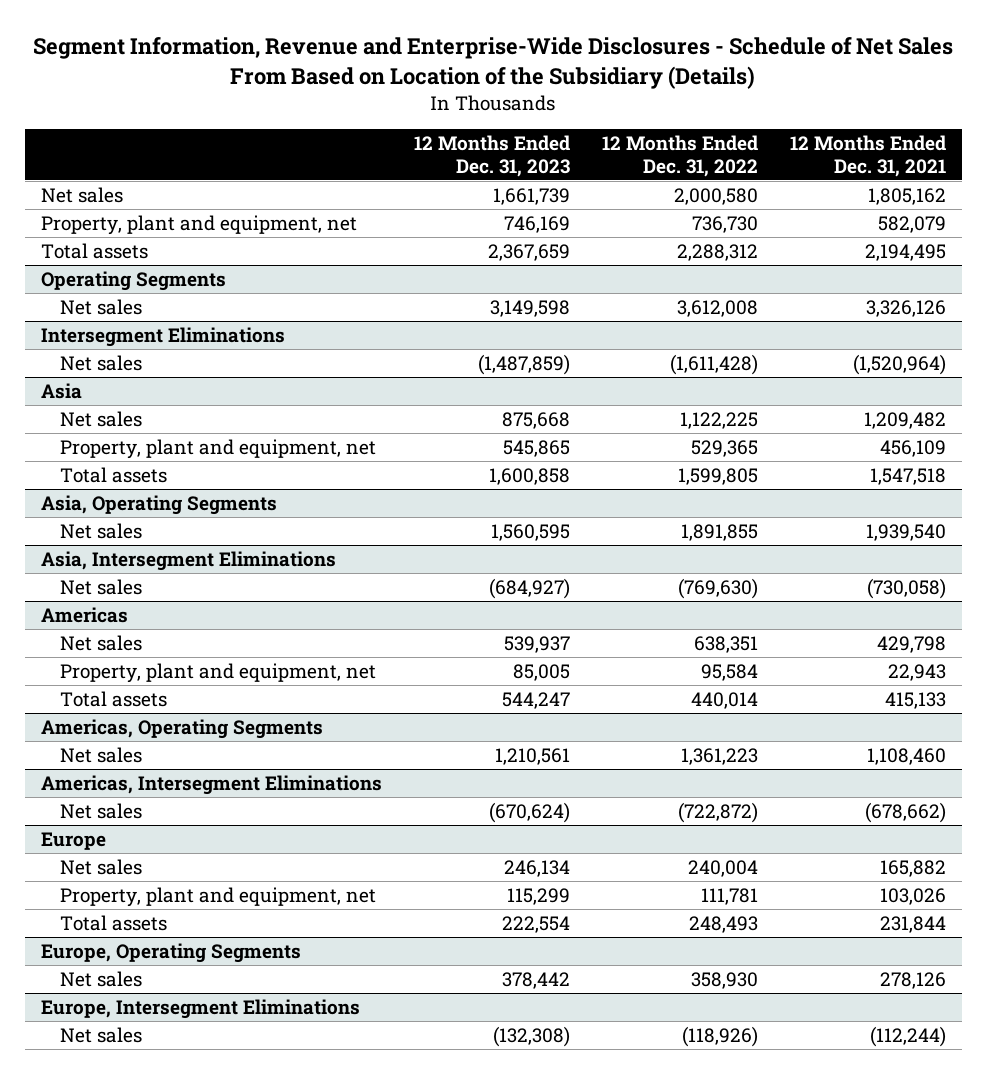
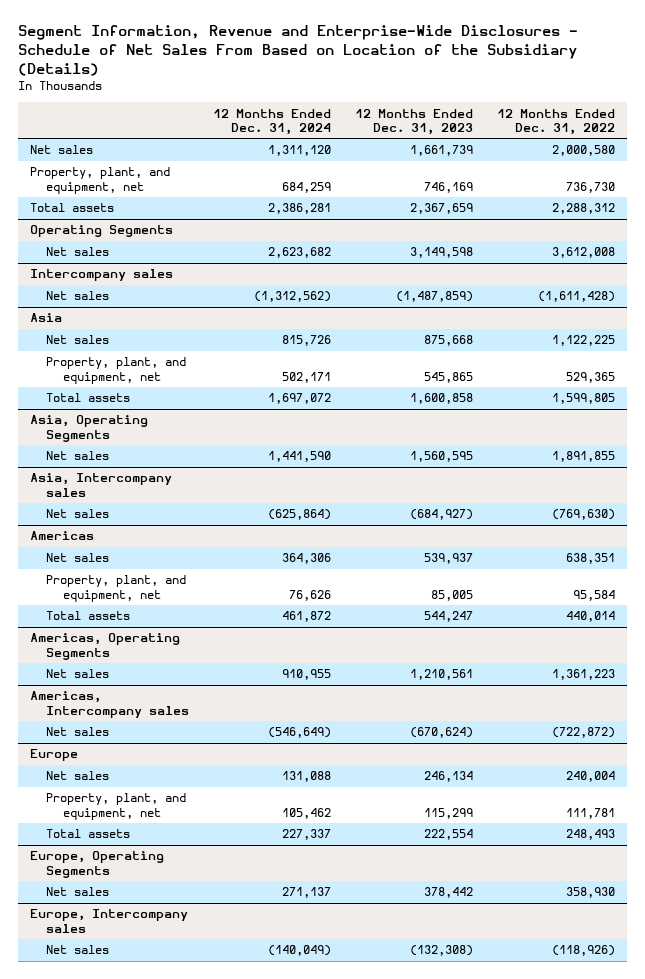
[790,135,947,177] 12 Months Ended Dec. 31, 2021 -> none
none -> [213,108,332,136] 12 Months Ended Dec. 31, 2024
[40,214,357,235] Property, plant and equipment, net -> [29,167,170,194] Property, plant, and equipment, net
[40,326,285,347] Intersegment Eliminations -> [29,269,173,282] Intercompany sales
[59,438,376,459] Property, plant and equipment, net -> [46,357,187,384] Property, plant, and equipment, net
[40,550,336,571] Asia, Intersegment Eliminations -> none
none -> [29,473,172,497] Asia, Intercompany sales
[59,662,376,683] Property, plant and equipment, net -> [46,575,187,602] Property, plant, and equipment, net
[40,774,382,795] Americas, Intersegment Eliminations -> none
none -> [29,691,190,718] Americas, Intercompany sales
[59,886,376,907] Property, plant and equipment, net -> [46,793,187,820] Property, plant, and equipment, net
[40,998,360,1019] Europe, Intersegment Eliminations -> none
none -> [29,909,188,933] Europe, Intercompany sales

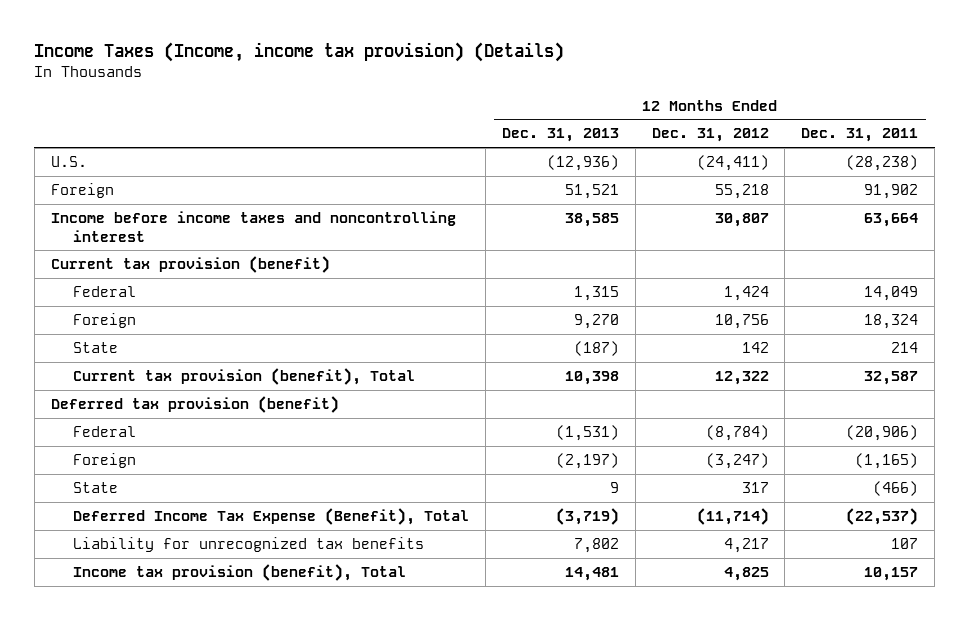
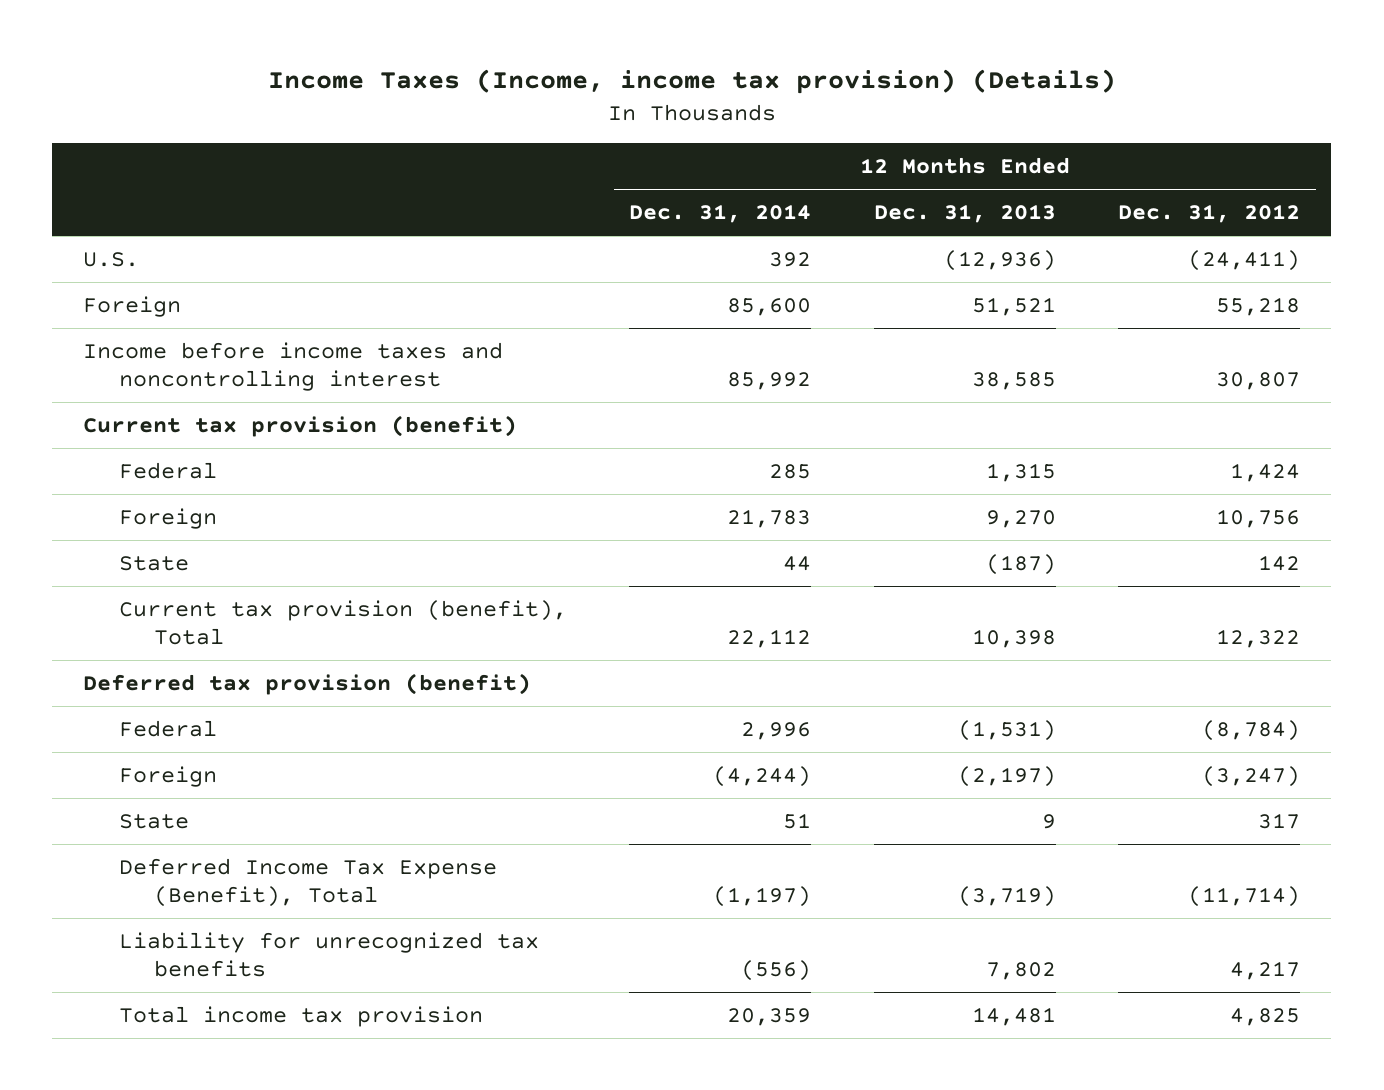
[801,128,919,143] Dec. 31, 2011 -> none
none -> [629,204,812,224] Dec. 31, 2014
[73,564,407,582] Income tax provision (benefit), Total -> [118,1005,483,1027] Total income tax provision

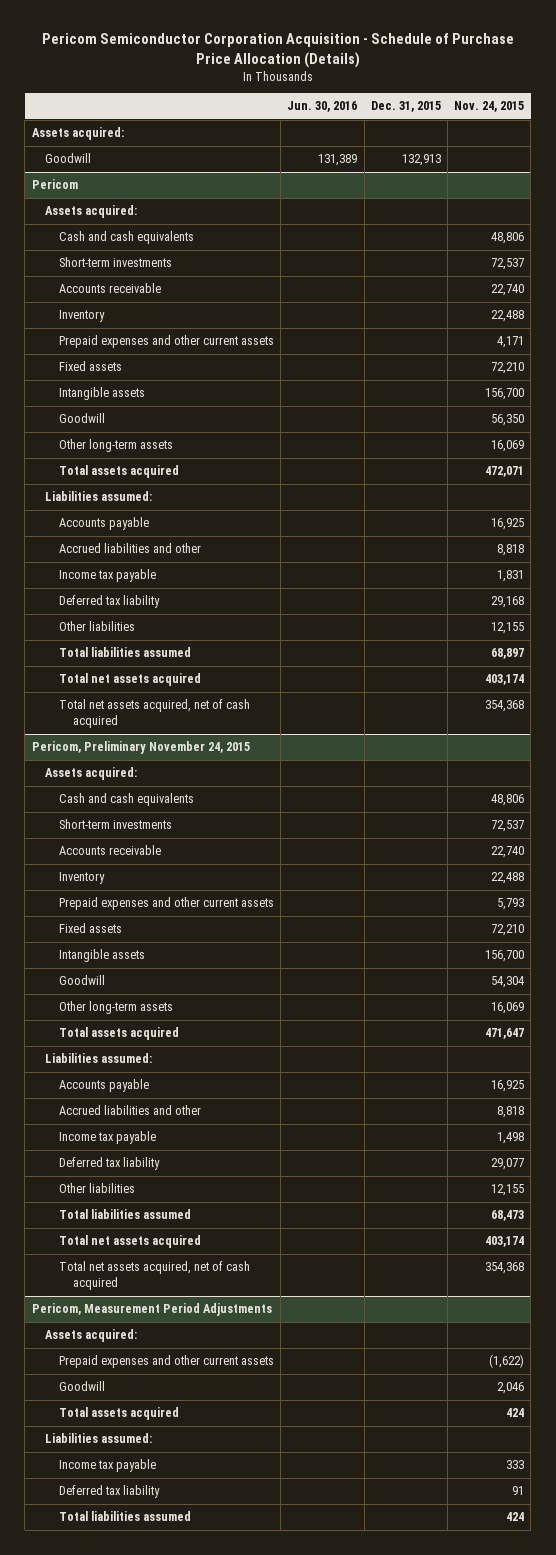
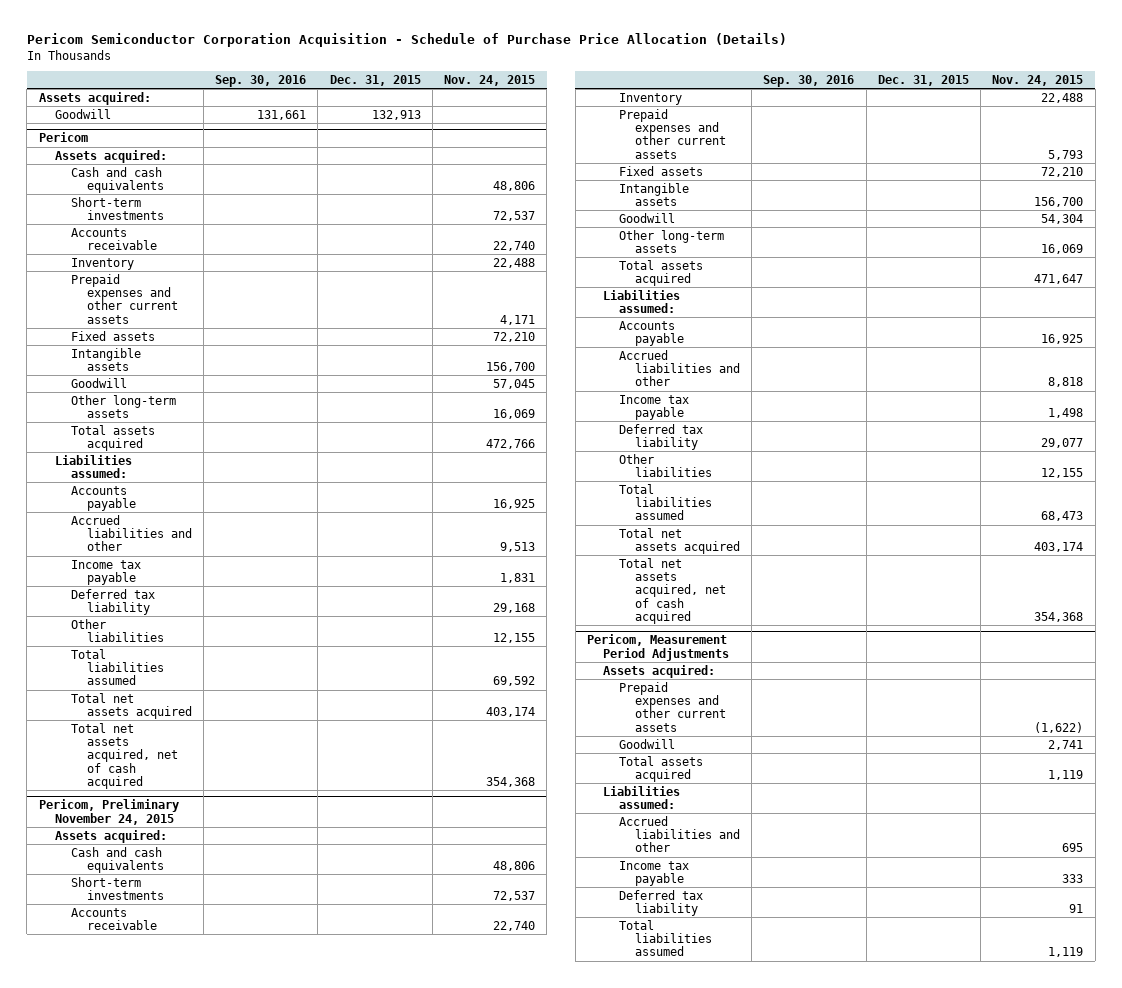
[287,101,358,113] Jun. 30, 2016 -> none
none -> [215,74,307,87] Sep. 30, 2016
[491,414,525,427] 56,350 -> [493,378,536,389] 57,045
[485,466,525,478] 472,071 -> [486,438,536,449] 472,766
[497,544,525,557] 8,818 -> [500,542,536,553] 9,513
[491,648,525,660] 68,897 -> [493,676,536,687] 69,592
[497,1382,525,1395] 2,046 -> [1048,739,1084,750] 2,741
[506,1408,525,1418] 424 -> [1048,769,1084,780] 1,119
none -> [618,815,740,853] Accrued liabilities and other
[506,1512,525,1522] 424 -> [1048,947,1084,958] 1,119

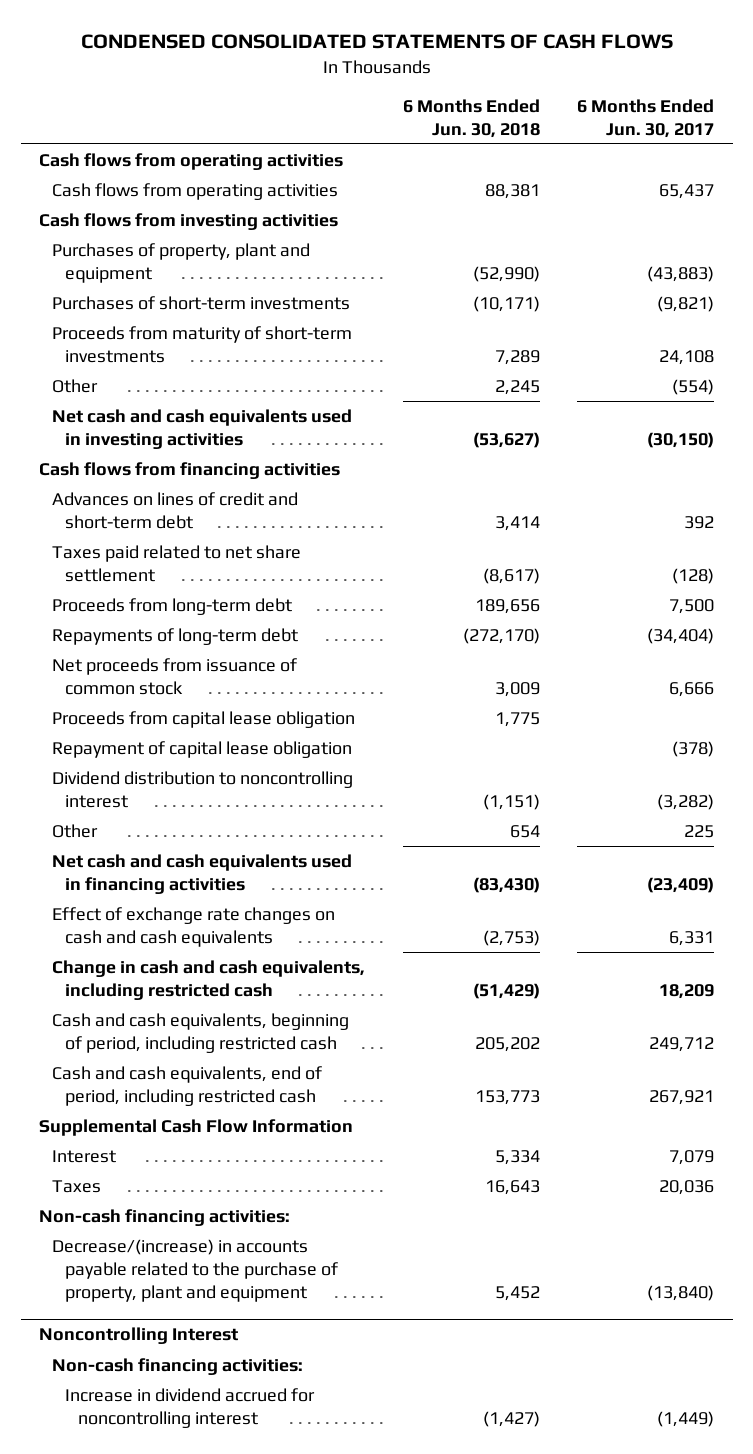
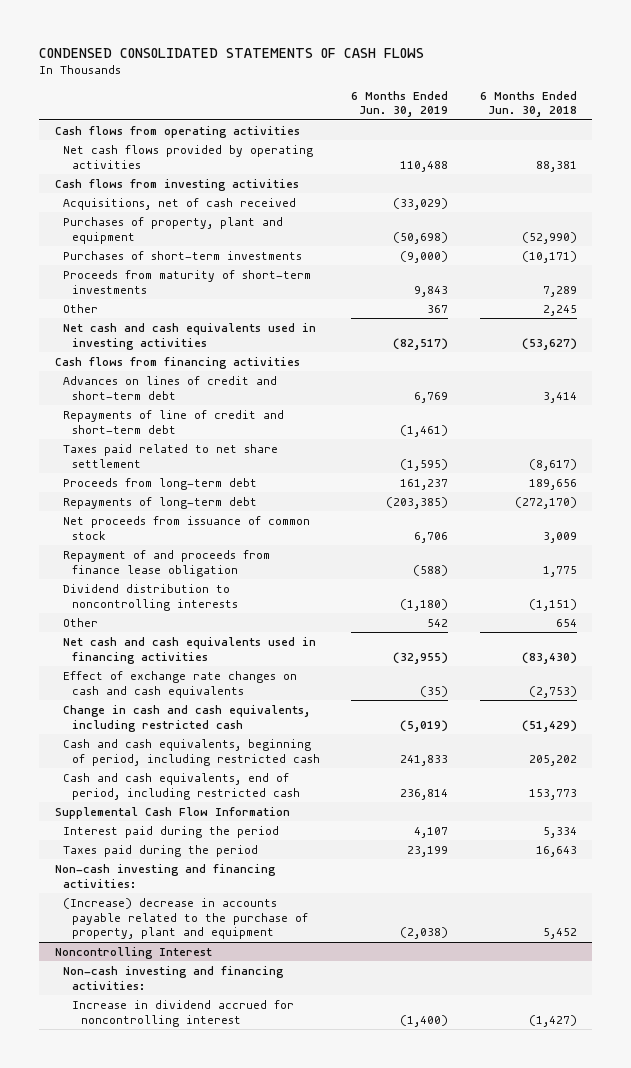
[577,98,715,138] 6 Months Ended Jun. 30, 2017 -> none
none -> [351,90,449,118] 6 Months Ended Jun. 30, 2019
[52,182,339,200] Cash flows from operating activities -> [63,144,314,169] Net cash flows provided by operating activities
none -> [63,197,297,210] Acquisitions, net of cash received
none -> [63,409,285,434] Repayments of line of credit and short-term debt
[52,740,353,758] Repayment of capital lease obligation -> none
[52,710,356,728] Proceeds from capital lease obligation -> [63,549,271,577] Repayment of and proceeds from finance lease obligation
[52,770,354,809] Dividend distribution to noncontrolling interest -> [63,583,239,611] Dividend distribution to noncontrolling interests
[52,1149,117,1163] Interest -> [63,825,280,838] Interest paid during the period
[52,1179,102,1193] Taxes -> [63,844,259,857] Taxes paid during the period
[39,1208,291,1226] Non-cash financing activities: -> [54,863,276,888] Non-cash investing and financing activities:
[52,1238,339,1303] Decrease/(increase) in accounts payable related to the purchase of property, plant and equipment -> [63,897,309,940] (Increase) decrease in accounts payable related to the purchase of property, plant and equipment
[52,1357,304,1375] Non-cash financing activities: -> [63,965,285,990] Non-cash investing and financing activities:

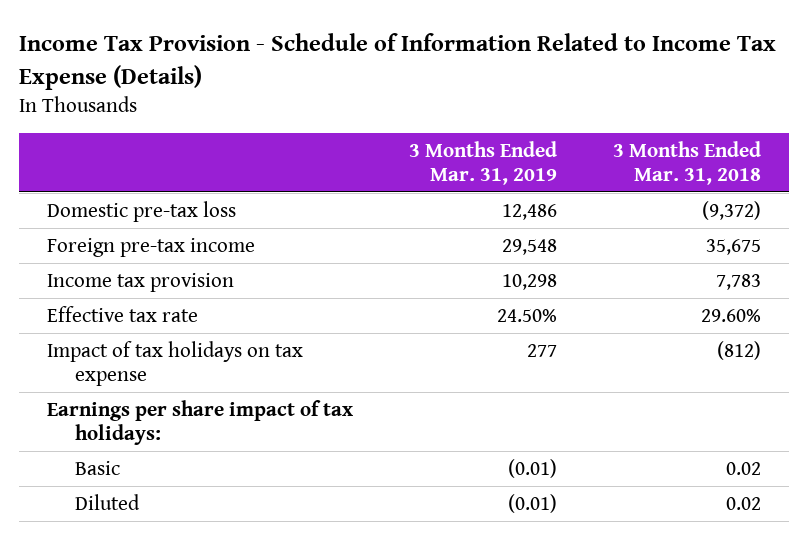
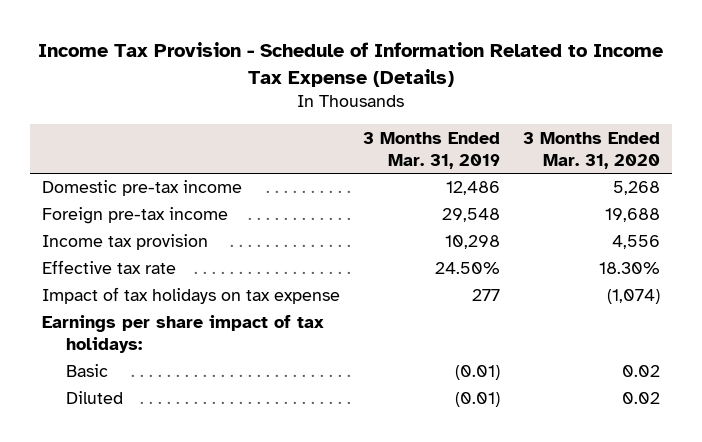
[612,140,761,185] 3 Months Ended Mar. 31, 2018 -> none
none -> [523,131,661,169] 3 Months Ended Mar. 31, 2020
[46,200,236,222] Domestic pre-tax loss -> [41,180,242,197] Domestic pre-tax income

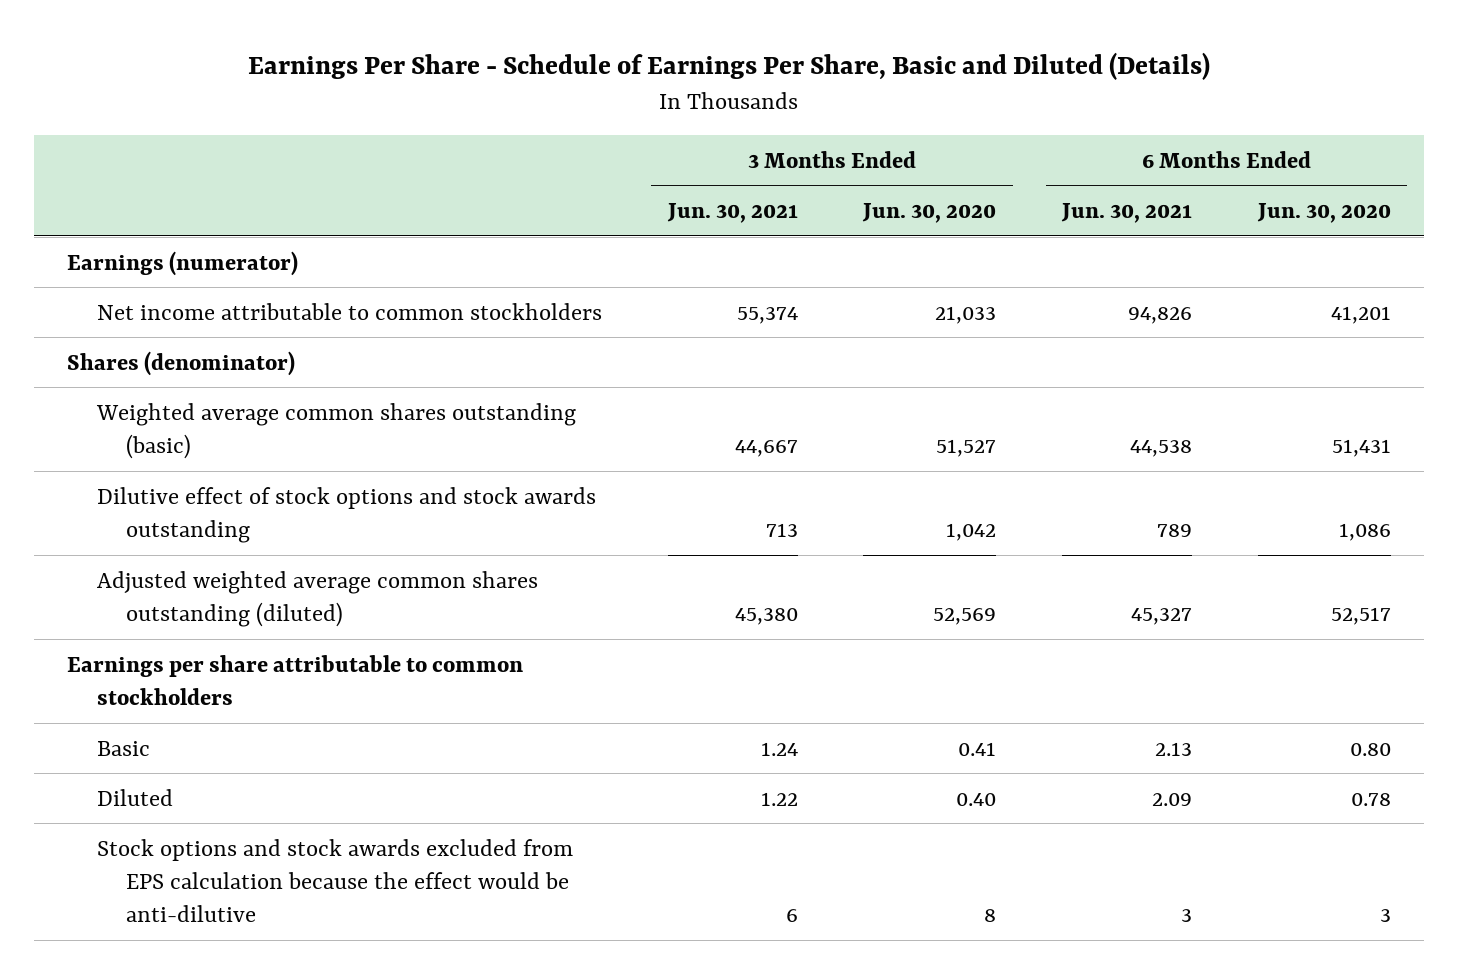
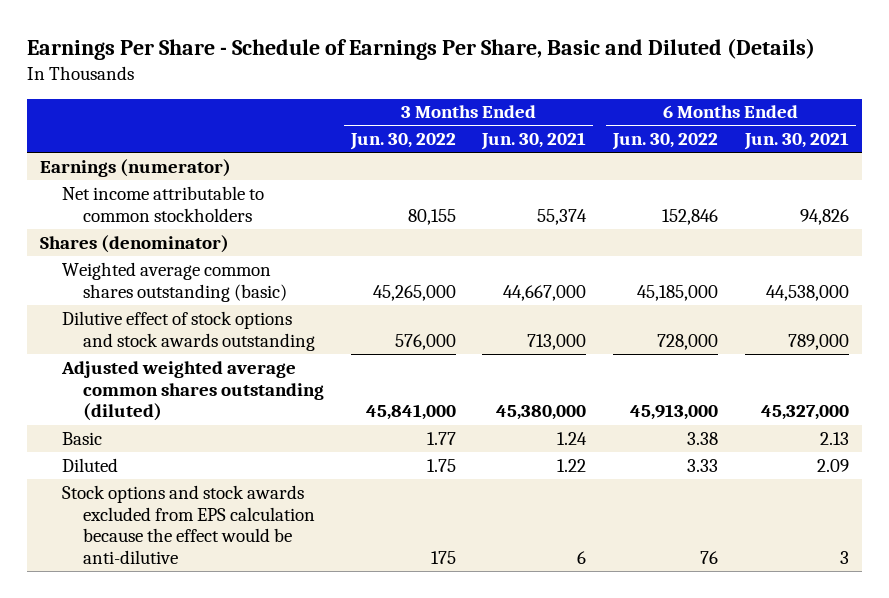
[862,202,997,223] Jun. 30, 2020 -> none
[1256,202,1391,223] Jun. 30, 2020 -> none
none -> [349,133,456,151] Jun. 30, 2022
none -> [612,133,719,151] Jun. 30, 2022
[67,654,524,705] Earnings per share attributable to common stockholders -> none
[734,439,798,457] 44,667 -> [503,284,587,301] 44,667,000
[1130,439,1193,457] 44,538 -> [765,284,849,301] 44,538,000
[765,522,798,537] 713 -> [527,333,587,350] 713,000
[1157,523,1193,537] 789 -> [787,333,849,350] 789,000
[734,607,798,625] 45,380 -> [496,405,587,421] 45,380,000
[1131,607,1193,625] 45,327 -> [760,405,849,421] 45,327,000

